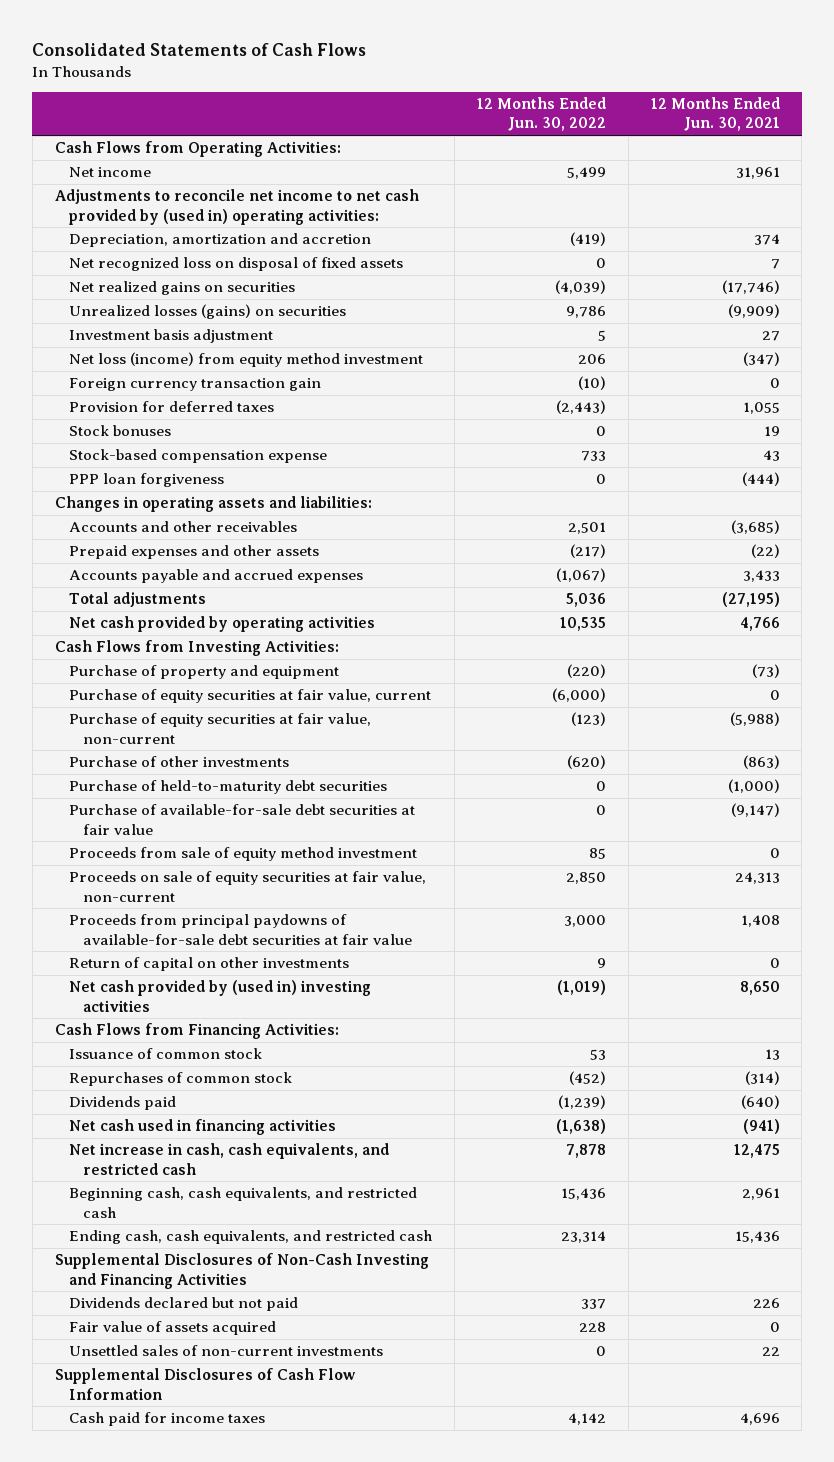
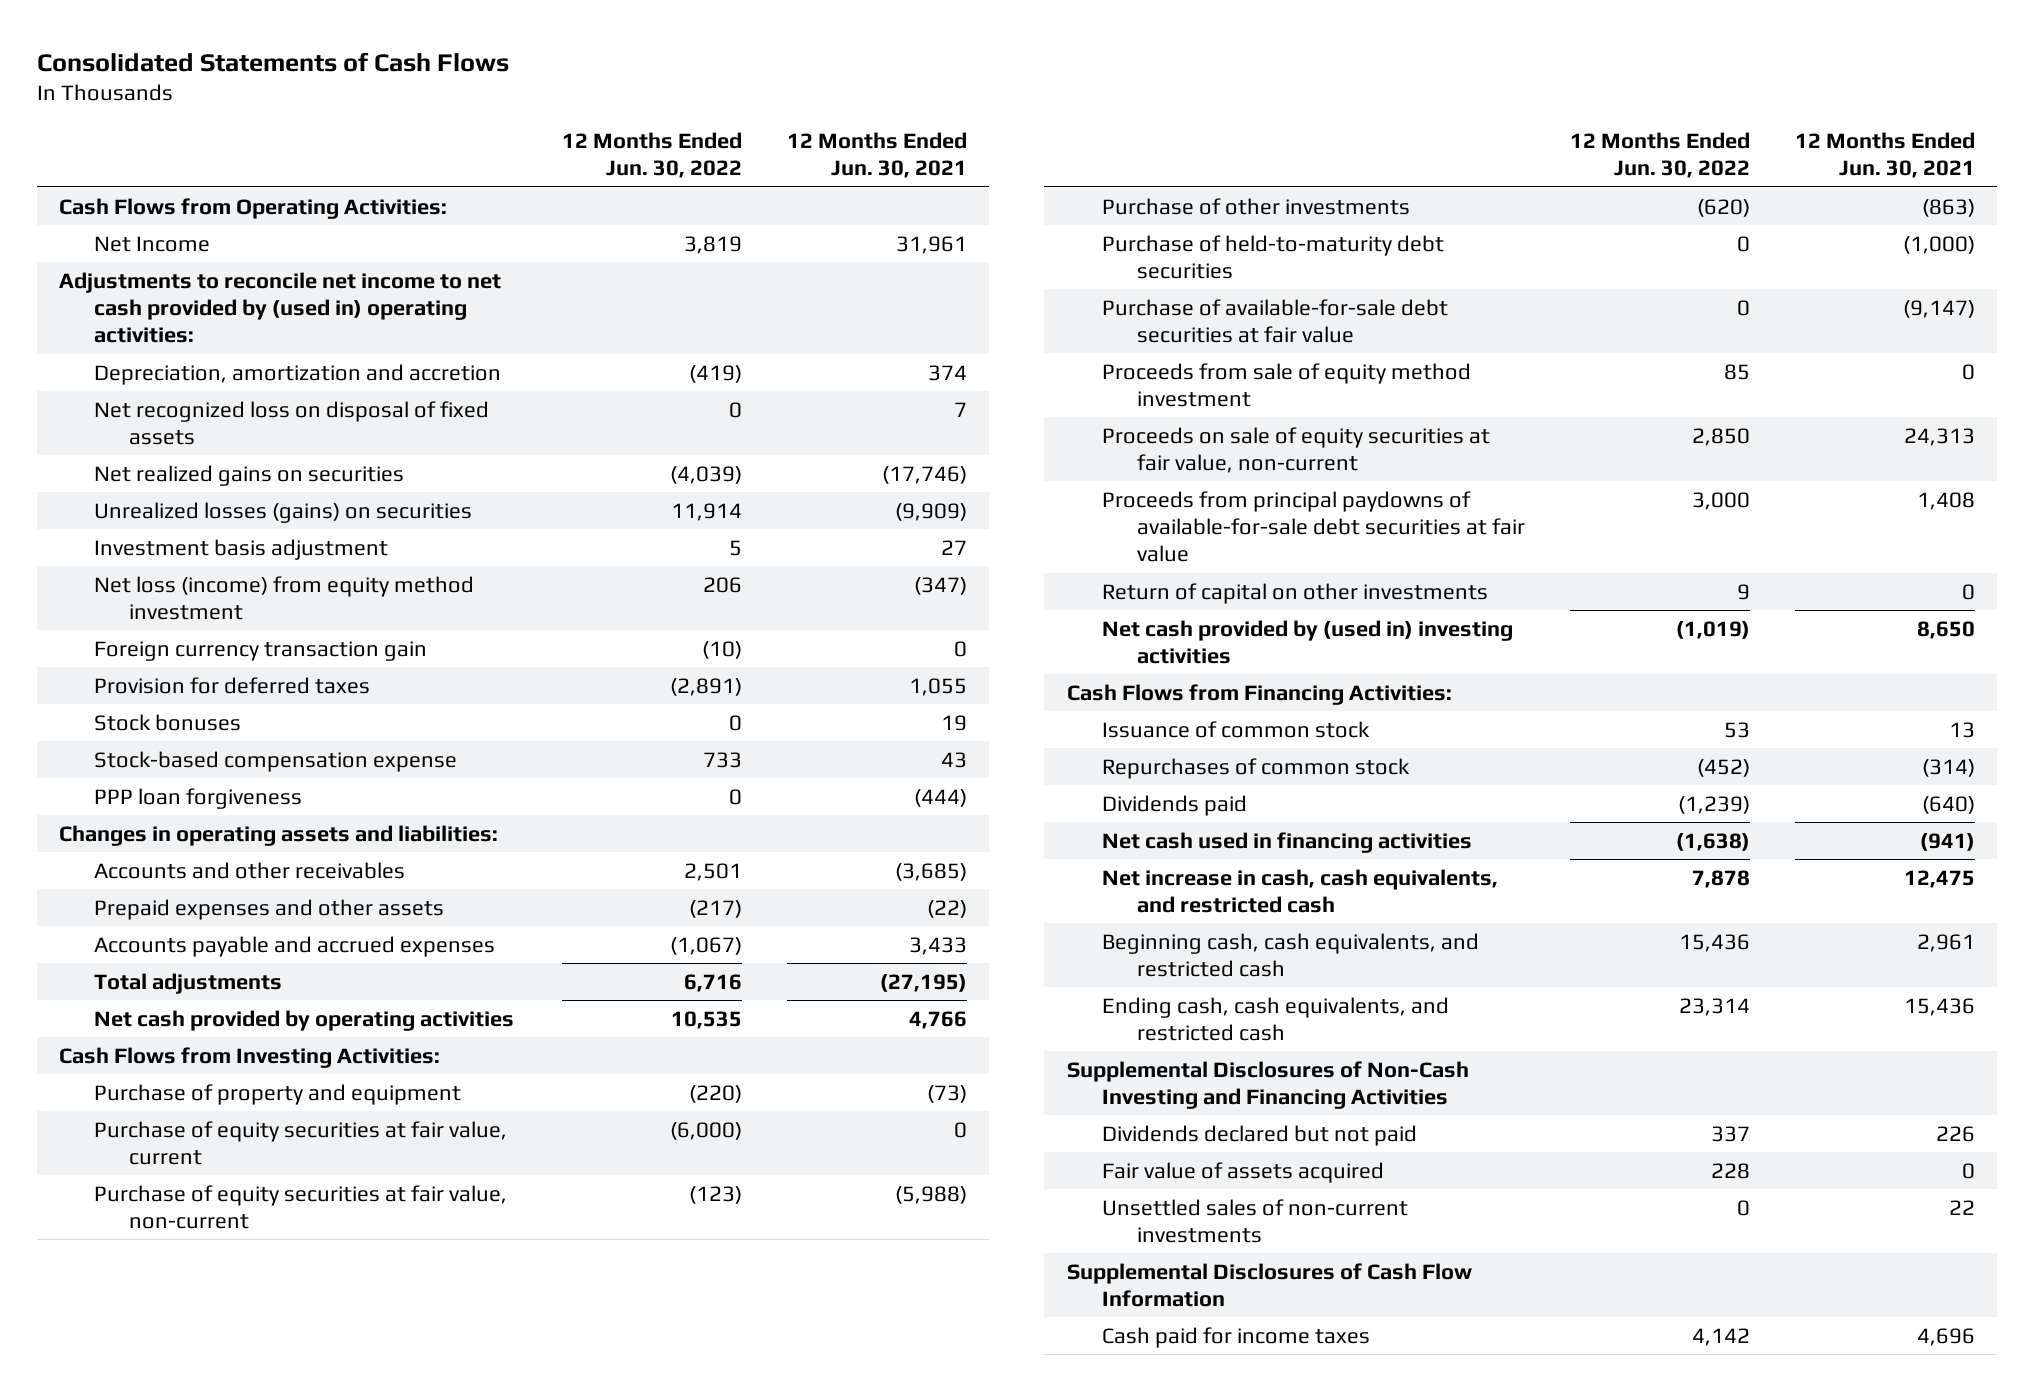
[68,167,151,178] Net income -> [94,235,211,252] Net Income
[566,167,606,180] 5,499 -> [684,235,743,254] 3,819
[565,306,606,319] 9,786 -> [671,502,743,521] 11,914
[555,400,606,415] (2,443) -> [670,677,743,696] (2,891)
[565,593,606,608] 5,036 -> [684,973,743,992] 6,716

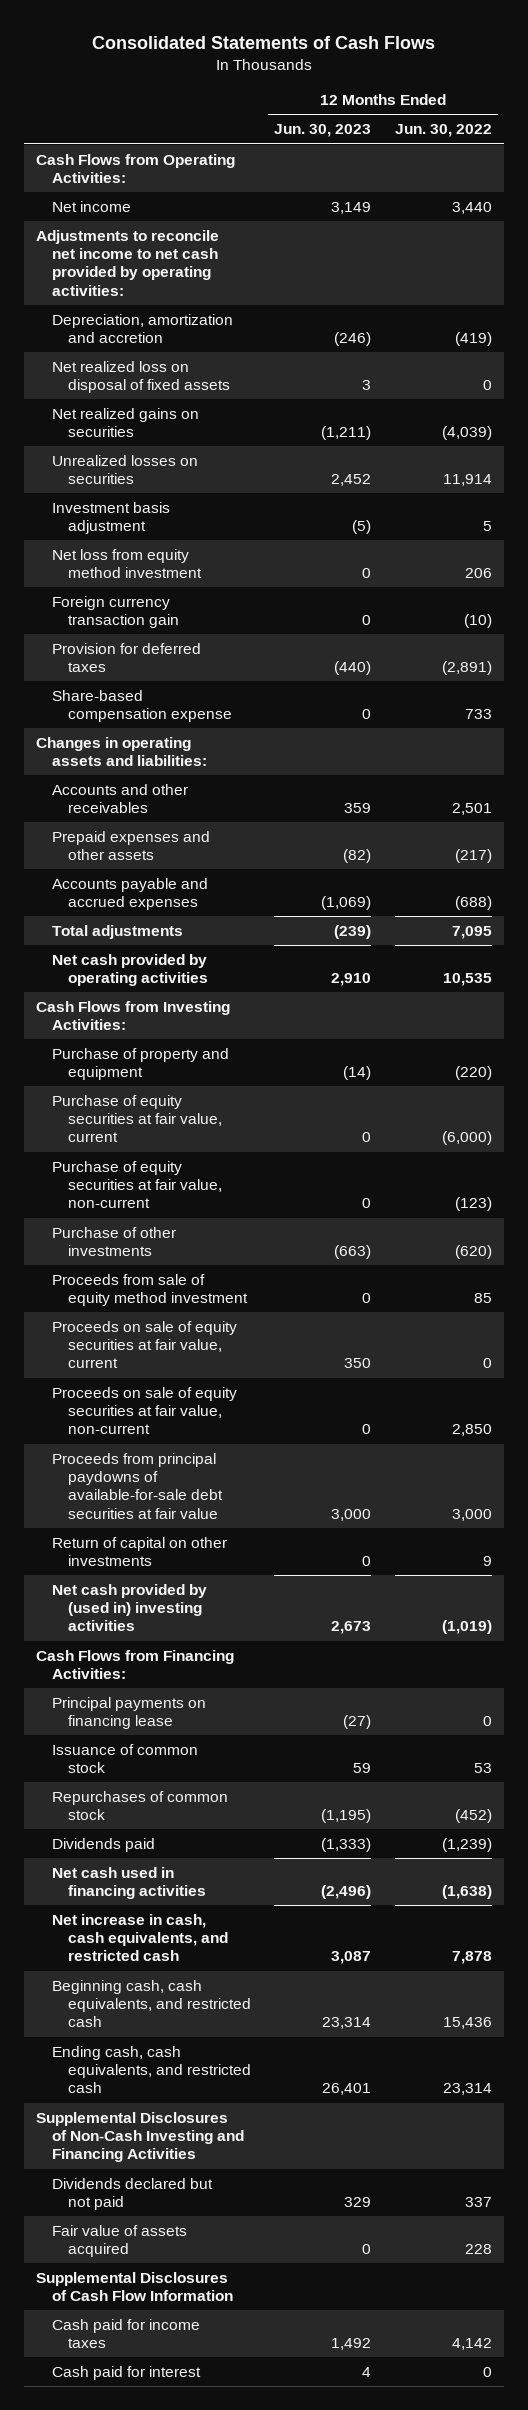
[787,131,968,179] 12 Months Ended Jun. 30, 2021 -> none
none -> [274,124,372,138] Jun. 30, 2023
[94,235,211,252] Net Income -> [51,200,131,212] Net income
[684,235,743,254] 3,819 -> [451,201,492,214] 3,440
[59,271,502,344] Adjustments to reconcile net income to net cash provided by (used in) operating activities: -> [36,229,220,296] Adjustments to reconcile net income to net cash provided by operating activities:
[94,400,490,446] Net recognized loss on disposal of fixed assets -> [51,360,230,394] Net realized loss on disposal of fixed assets
[94,501,473,523] Unrealized losses (gains) on securities -> [51,454,198,485] Unrealized losses on securities
[94,575,475,621] Net loss (income) from equity method investment -> [51,548,202,579] Net loss from equity method investment
[94,713,242,731] Stock bonuses -> none
[94,787,303,809] PPP loan forgiveness -> none
[94,750,458,772] Stock-based compensation expense -> [51,689,232,723] Share-based compensation expense
[670,936,743,955] (1,067) -> [454,896,492,911] (688)
[684,973,743,992] 6,716 -> [451,925,492,939] 7,095
[1101,234,1444,280] Purchase of held-to-maturity debt securities -> none
[1101,298,1448,344] Purchase of available-for-sale debt securities at fair value -> none
none -> [51,1320,237,1369] Proceeds on sale of equity securities at fair value, current
none -> [51,1696,206,1730] Principal payments on financing lease
[1101,1198,1408,1244] Unsettled sales of non-current investments -> none
none -> [51,2365,201,2380] Cash paid for interest

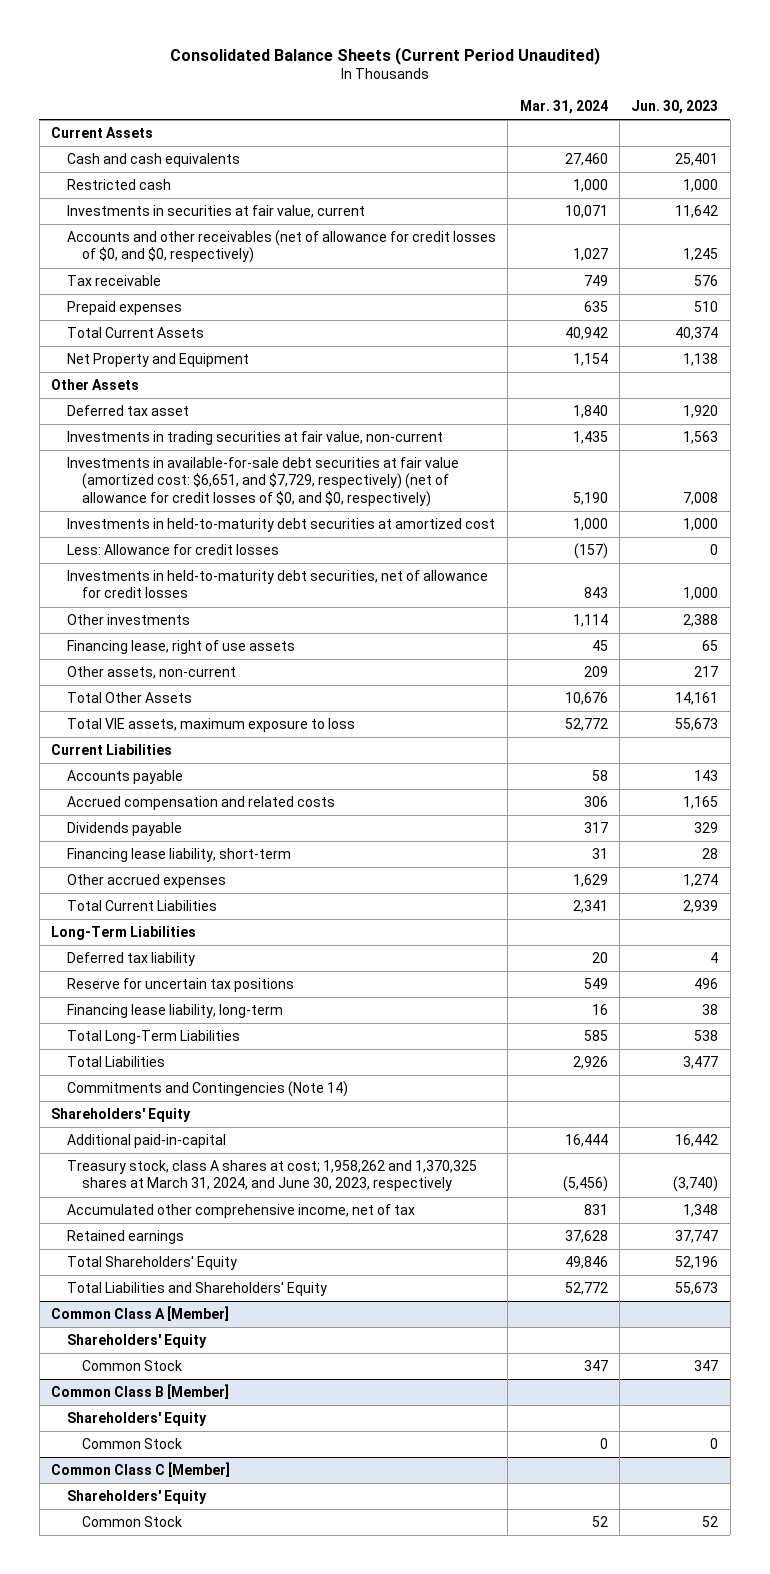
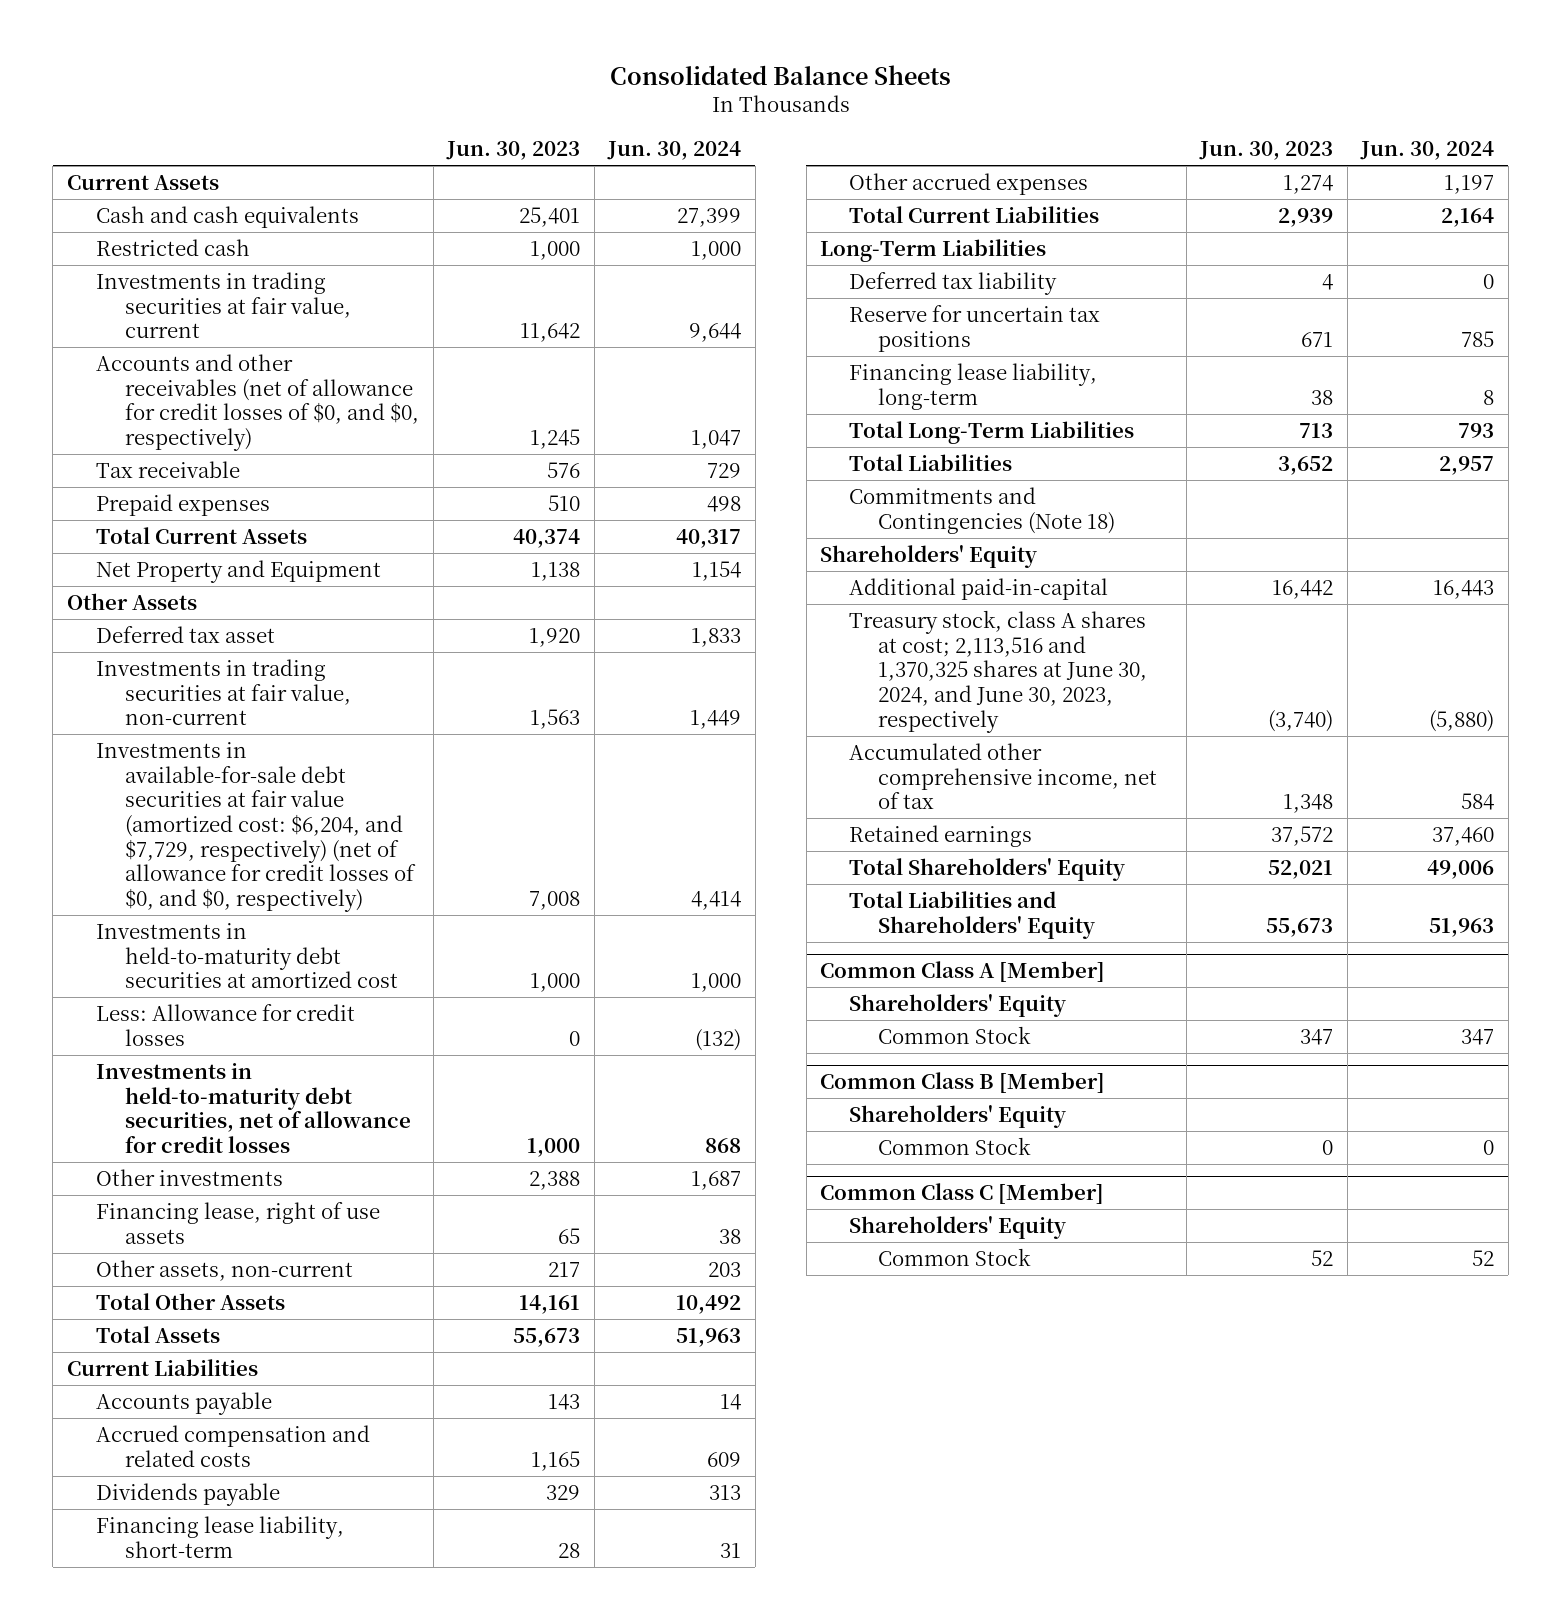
[169,46,600,65] Consolidated Balance Sheets (Current Period Unaudited) -> [609,64,951,85] Consolidated Balance Sheets
[519,100,608,115] Mar. 31, 2024 -> none
none -> [607,141,742,161] Jun. 30, 2024
[66,205,365,219] Investments in securities at fair value, current -> [96,271,352,339] Investments in trading securities at fair value, current
[66,457,459,507] Investments in available-for-sale debt securities at fair value (amortized cost: $6,651, and $7,729, respectively) (net of allowance for credit losses of $0, and $0, respectively) -> [96,741,417,912] Investments in available-for-sale debt securities at fair value (amortized cost: $6,204, and $7,729, respectively) (net of allowance for credit losses of $0, and $0, respectively)
[66,718,355,733] Total VIE assets, maximum exposure to loss -> [96,1325,221,1343] Total Assets
[694,978,719,990] 496 -> [1301,331,1334,347] 671
[694,1030,719,1042] 538 -> [1299,422,1334,438] 713
[683,1056,719,1070] 3,477 -> [1278,455,1334,475] 3,652
[66,1081,348,1098] Commitments and Contingencies (Note 14) -> [849,486,1116,534] Commitments and Contingencies (Note 18)
[66,1160,477,1192] Treasury stock, class A shares at cost; 1,958,262 and 1,370,325 shares at March 31, 2024, and June 30, 2023, respectively -> [849,609,1148,733] Treasury stock, class A shares at cost; 2,113,516 and 1,370,325 shares at June 30, 2024, and June 30, 2023, respectively
[675,1230,719,1244] 37,747 -> [1271,825,1334,846] 37,572
[675,1256,719,1270] 52,196 -> [1268,859,1334,879] 52,021

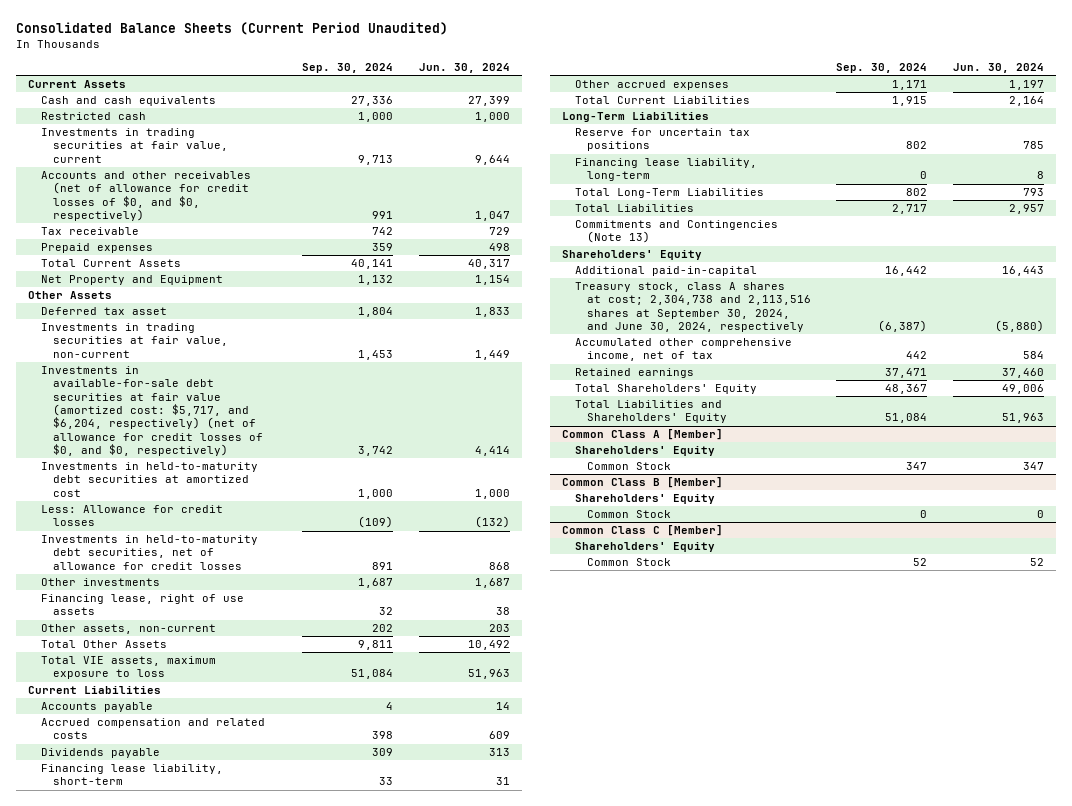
[609,64,951,85] Consolidated Balance Sheets -> [15,21,448,35] Consolidated Balance Sheets (Current Period Unaudited)
[446,141,581,161] Jun. 30, 2023 -> none
none -> [302,62,394,73] Sep. 30, 2024
[96,741,417,912] Investments in available-for-sale debt securities at fair value (amortized cost: $6,204, and $7,729, respectively) (net of allowance for credit losses of $0, and $0, respectively) -> [40,366,264,456] Investments in available-for-sale debt securities at fair value (amortized cost: $5,717, and $6,204, respectively) (net of allowance for credit losses of $0, and $0, respectively)
[96,1325,221,1343] Total Assets -> [40,656,216,680] Total VIE assets, maximum exposure to loss
[849,271,1058,295] Deferred tax liability -> none
[849,486,1116,534] Commitments and Contingencies (Note 18) -> [574,220,778,244] Commitments and Contingencies (Note 13)
[849,609,1148,733] Treasury stock, class A shares at cost; 2,113,516 and 1,370,325 shares at June 30, 2024, and June 30, 2023, respectively -> [574,282,812,333] Treasury stock, class A shares at cost; 2,304,738 and 2,113,516 shares at September 30, 2024, and June 30, 2024, respectively

